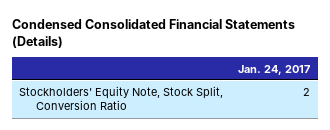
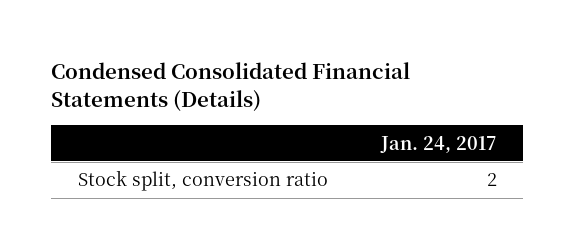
[19,86,224,111] Stockholders' Equity Note, Stock Split, Conversion Ratio -> [77,170,328,192] Stock split, conversion ratio

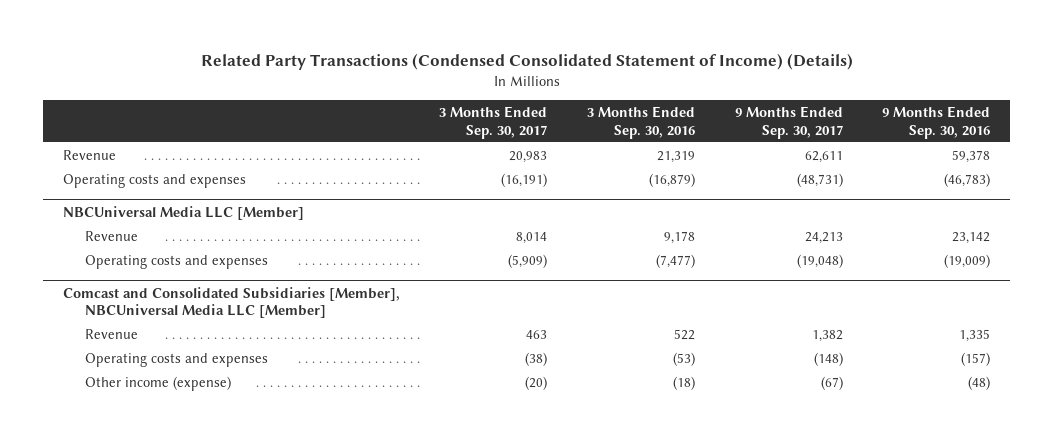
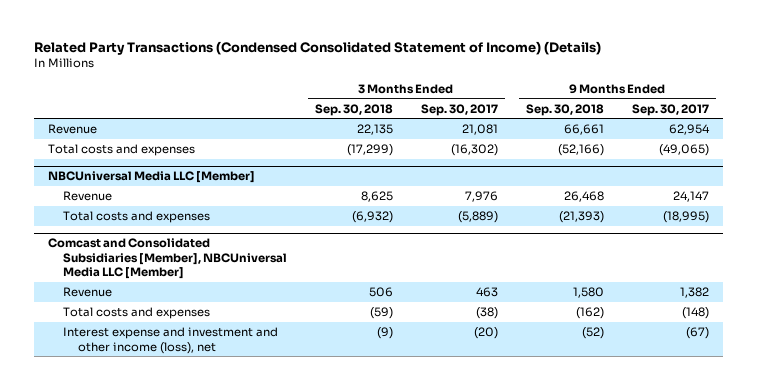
[587,106,696,139] 3 Months Ended Sep. 30, 2016 -> none
[882,106,991,139] 9 Months Ended Sep. 30, 2016 -> none
none -> [314,103,393,116] Sep. 30, 2018
none -> [525,103,604,116] Sep. 30, 2018
[509,150,548,163] 20,983 -> [461,124,498,136] 21,081
[804,150,843,163] 62,611 -> [668,124,710,136] 62,954
[62,173,246,188] Operating costs and expenses -> [47,144,195,157] Total costs and expenses
[501,172,548,187] (16,191) -> [450,144,498,157] (16,302)
[796,172,843,187] (48,731) -> [658,144,709,157] (49,065)
[516,231,548,244] 8,014 -> [464,191,498,203] 7,976
[804,231,843,244] 24,213 -> [672,191,709,203] 24,147
[84,254,268,269] Operating costs and expenses -> [62,211,210,224] Total costs and expenses
[508,253,548,268] (5,909) -> [457,211,498,224] (5,889)
[796,253,843,268] (19,048) -> [662,211,709,224] (18,995)
[84,352,268,367] Operating costs and expenses -> [62,307,210,320] Total costs and expenses
[84,375,231,391] Other income (expense) -> [62,327,278,354] Interest expense and investment and other income (loss), net

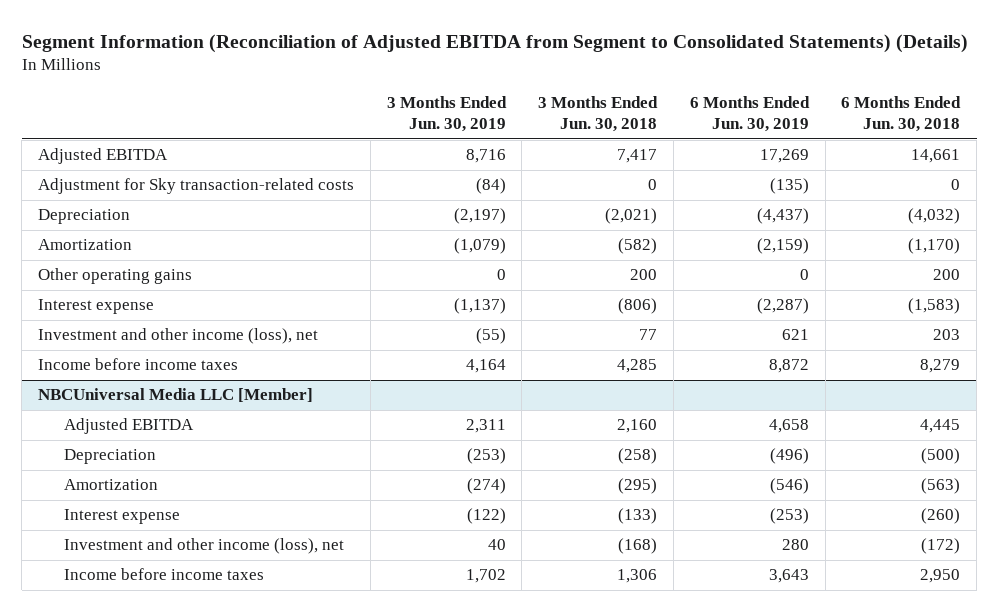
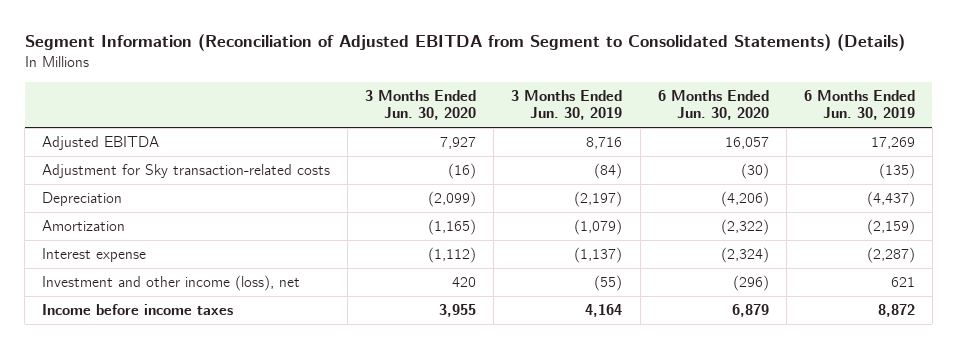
[538,95,659,133] 3 Months Ended Jun. 30, 2018 -> none
[841,95,962,133] 6 Months Ended Jun. 30, 2018 -> none
none -> [365,89,477,121] 3 Months Ended Jun. 30, 2020
none -> [657,89,769,121] 6 Months Ended Jun. 30, 2020
[38,268,193,285] Other operating gains -> none
[38,388,314,403] NBCUniversal Media LLC [Member] -> none
[64,418,195,435] Adjusted EBITDA -> none
[64,449,157,465] Depreciation -> none
[64,479,159,491] Amortization -> none
[64,509,181,525] Interest expense -> none
[64,538,345,555] Investment and other income (loss), net -> none
[64,568,265,581] Income before income taxes -> none

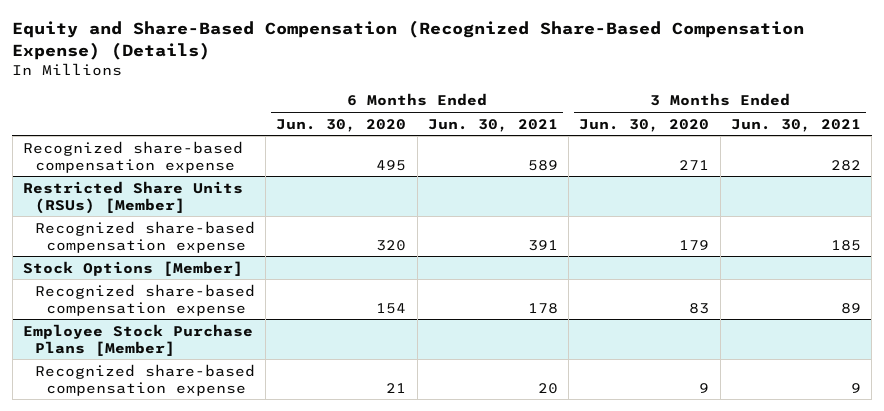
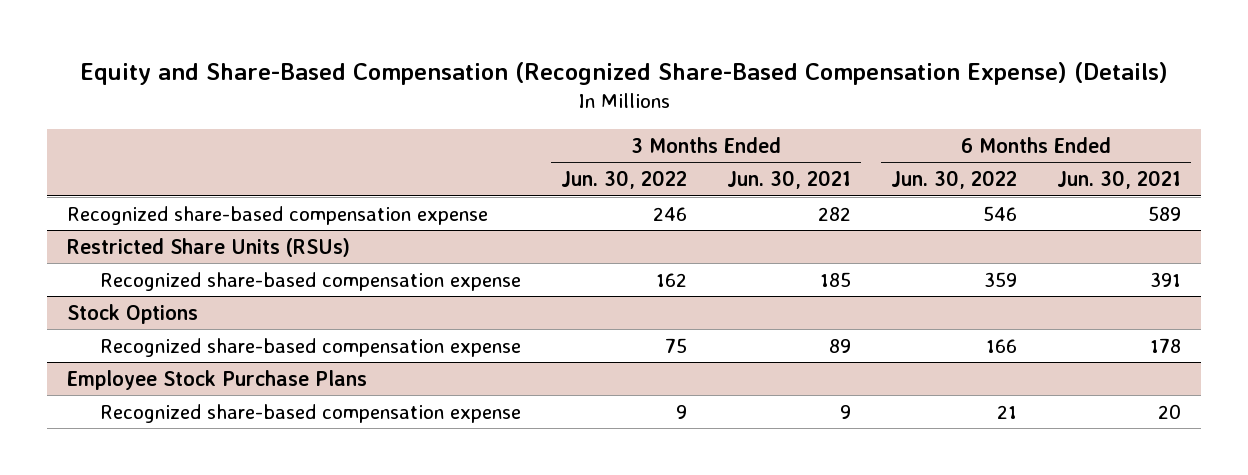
[276,118,407,132] Jun. 30, 2020 -> none
[579,118,710,132] Jun. 30, 2020 -> none
none -> [561,170,688,190] Jun. 30, 2022
none -> [891,170,1018,190] Jun. 30, 2022
[23,180,244,214] Restricted Share Units (RSUs) [Member] -> [66,237,350,257] Restricted Share Units (RSUs)
[23,260,244,276] Stock Options [Member] -> [66,303,198,324] Stock Options
[23,323,254,356] Employee Stock Purchase Plans [Member] -> [66,369,367,390] Employee Stock Purchase Plans

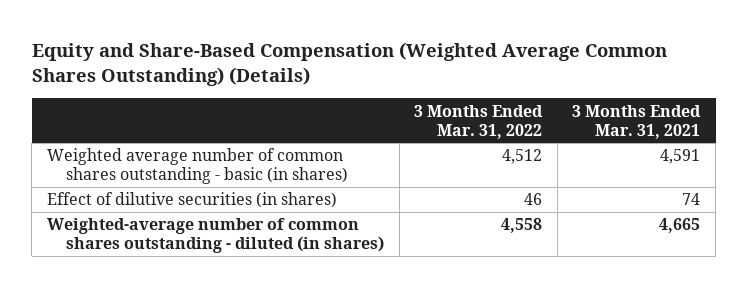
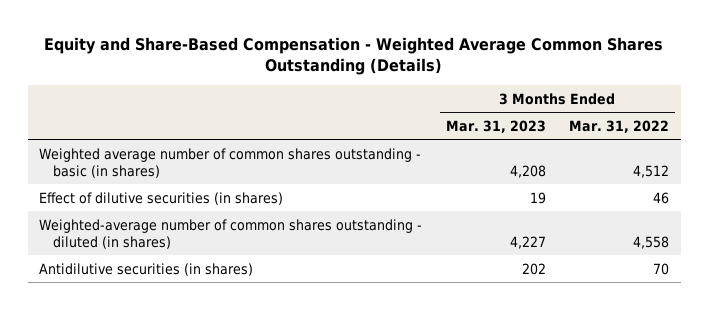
[31,42,667,87] Equity and Share-Based Compensation (Weighted Average Common Shares Outstanding) (Details) -> [44,36,664,76] Equity and Share-Based Compensation - Weighted Average Common Shares Outstanding (Details)
[572,104,702,139] 3 Months Ended Mar. 31, 2021 -> none
none -> [445,119,546,133] Mar. 31, 2023
none -> [39,262,254,276] Antidilutive securities (in shares)

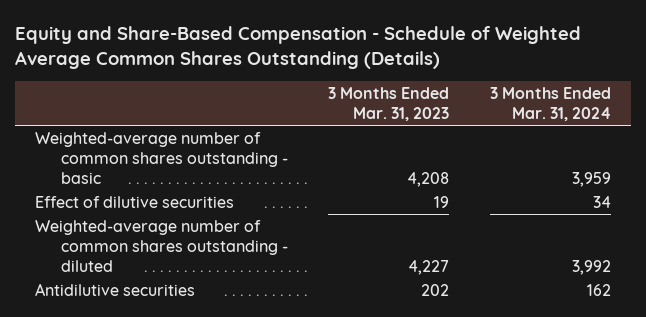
[44,36,664,76] Equity and Share-Based Compensation - Weighted Average Common Shares Outstanding (Details) -> [15,26,582,70] Equity and Share-Based Compensation - Schedule of Weighted Average Common Shares Outstanding (Details)
[569,119,670,133] Mar. 31, 2022 -> none
none -> [490,87,612,122] 3 Months Ended Mar. 31, 2024
[39,147,422,178] Weighted average number of common shares outstanding - basic (in shares) -> [35,131,288,184] Weighted-average number of common shares outstanding - basic
[39,191,284,205] Effect of dilutive securities (in shares) -> [35,195,235,208] Effect of dilutive securities
[39,218,423,249] Weighted-average number of common shares outstanding - diluted (in shares) -> [35,219,288,272] Weighted-average number of common shares outstanding - diluted
[39,262,254,276] Antidilutive securities (in shares) -> [35,282,196,296] Antidilutive securities

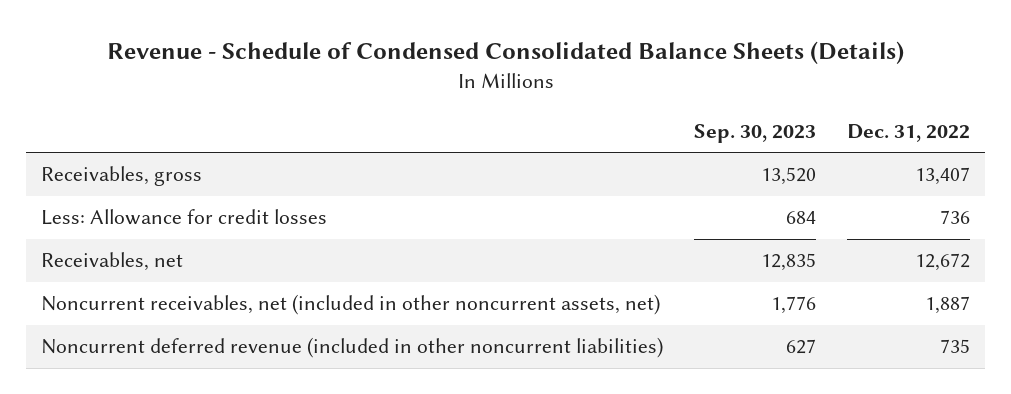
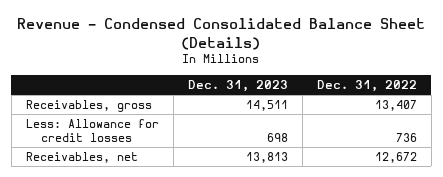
[106,41,904,65] Revenue - Schedule of Condensed Consolidated Balance Sheets (Details) -> [17,18,426,50] Revenue - Condensed Consolidated Balance Sheet (Details)
[694,123,817,143] Sep. 30, 2023 -> none
none -> [187,80,288,93] Dec. 31, 2023
[41,294,661,316] Noncurrent receivables, net (included in other noncurrent assets, net) -> none
[41,337,664,359] Noncurrent deferred revenue (included in other noncurrent liabilities) -> none

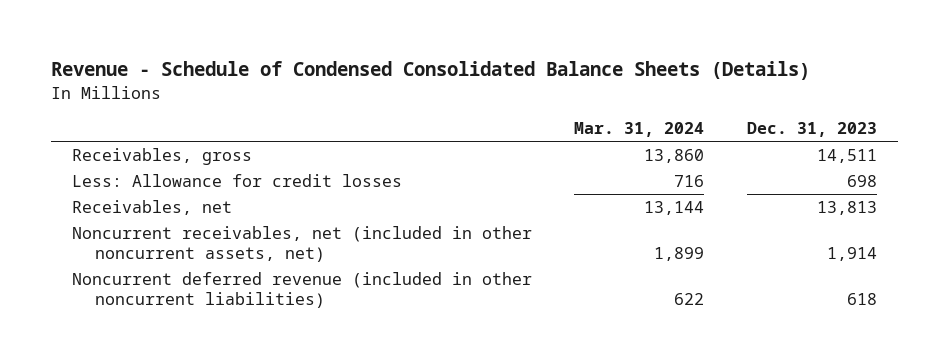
[17,18,426,50] Revenue - Condensed Consolidated Balance Sheet (Details) -> [50,61,810,81] Revenue - Schedule of Condensed Consolidated Balance Sheets (Details)
[316,80,417,93] Dec. 31, 2022 -> none
none -> [574,122,705,138] Mar. 31, 2024
none -> [71,226,532,263] Noncurrent receivables, net (included in other noncurrent assets, net)
none -> [71,272,532,309] Noncurrent deferred revenue (included in other noncurrent liabilities)

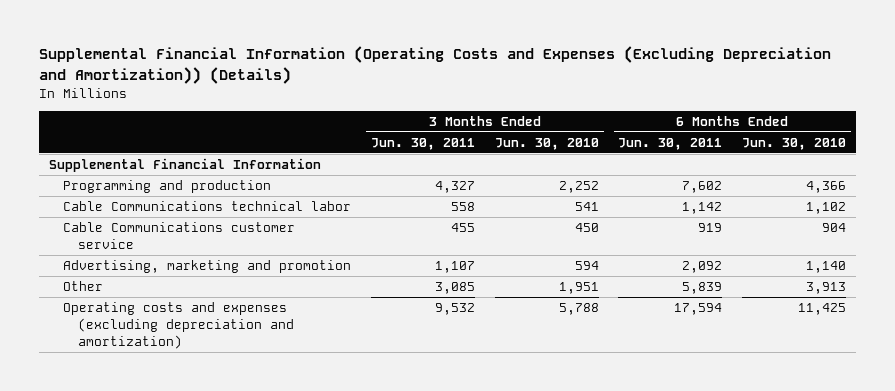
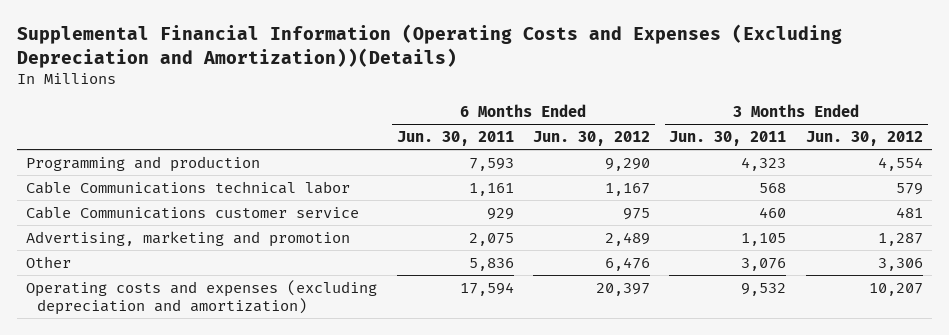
[38,46,831,84] Supplemental Financial Information (Operating Costs and Expenses (Excluding Depreciation and Amortization)) (Details) -> [16,24,842,68] Supplemental Financial Information (Operating Costs and Expenses (Excluding Depreciation and Amortization))(Details)
[494,137,599,150] Jun. 30, 2010 -> none
[742,137,847,150] Jun. 30, 2010 -> none
none -> [533,130,651,146] Jun. 30, 2012
none -> [805,130,923,146] Jun. 30, 2012
[48,158,321,173] Supplemental Financial Information -> none
[434,181,475,194] 4,327 -> [741,156,787,171] 4,323
[682,181,723,194] 7,602 -> [468,157,514,171] 7,593
[450,202,475,212] 558 -> [759,182,787,193] 568
[682,202,723,215] 1,142 -> [468,182,514,196] 1,161
[450,223,475,233] 455 -> [759,206,787,218] 460
[698,223,723,233] 919 -> [486,207,514,220] 929
[434,261,475,274] 1,107 -> [741,232,787,246] 1,105
[682,261,723,274] 2,092 -> [468,232,514,246] 2,075
[434,282,475,295] 3,085 -> [741,257,787,271] 3,076
[682,282,723,295] 5,839 -> [468,257,514,271] 5,836

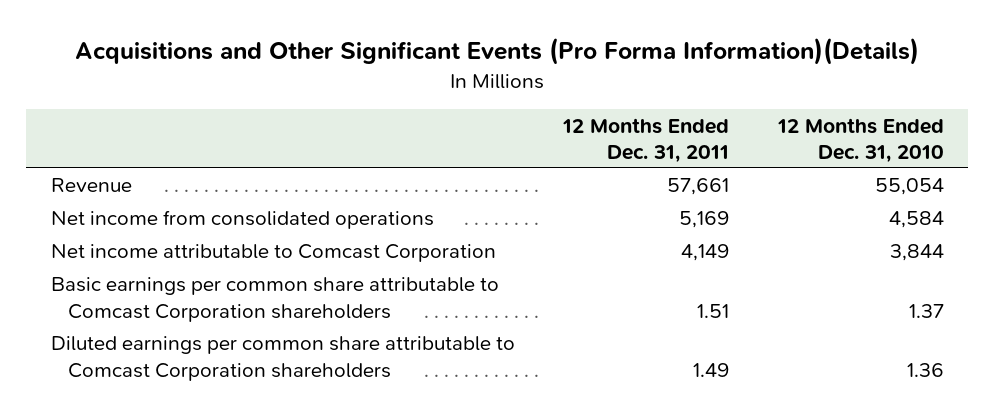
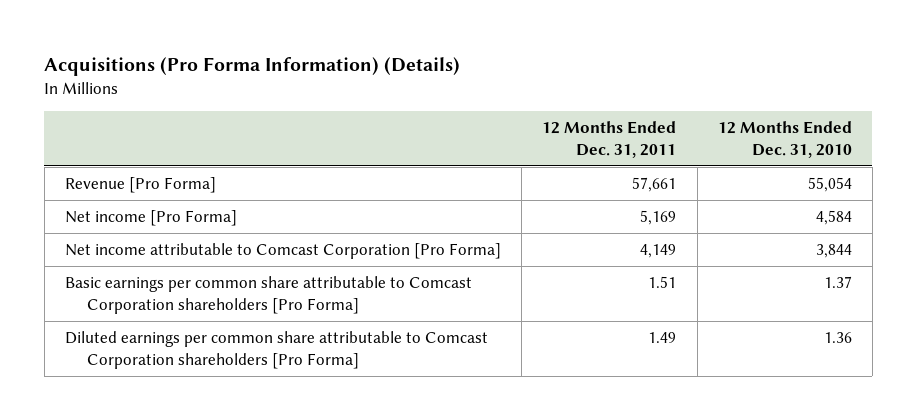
[75,37,920,66] Acquisitions and Other Significant Events (Pro Forma Information)(Details) -> [44,56,461,76] Acquisitions (Pro Forma Information) (Details)
[50,178,132,193] Revenue -> [65,177,217,194] Revenue [Pro Forma]
[50,210,434,230] Net income from consolidated operations -> [65,210,238,227] Net income [Pro Forma]
[50,244,496,263] Net income attributable to Comcast Corporation -> [65,243,502,260] Net income attributable to Comcast Corporation [Pro Forma]
[50,277,499,322] Basic earnings per common share attributable to Comcast Corporation shareholders -> [65,276,473,315] Basic earnings per common share attributable to Comcast Corporation shareholders [Pro Forma]
[50,336,515,381] Diluted earnings per common share attributable to Comcast Corporation shareholders -> [65,331,489,370] Diluted earnings per common share attributable to Comcast Corporation shareholders [Pro Forma]

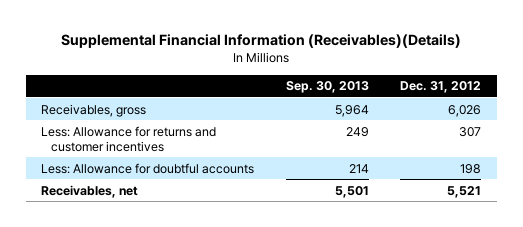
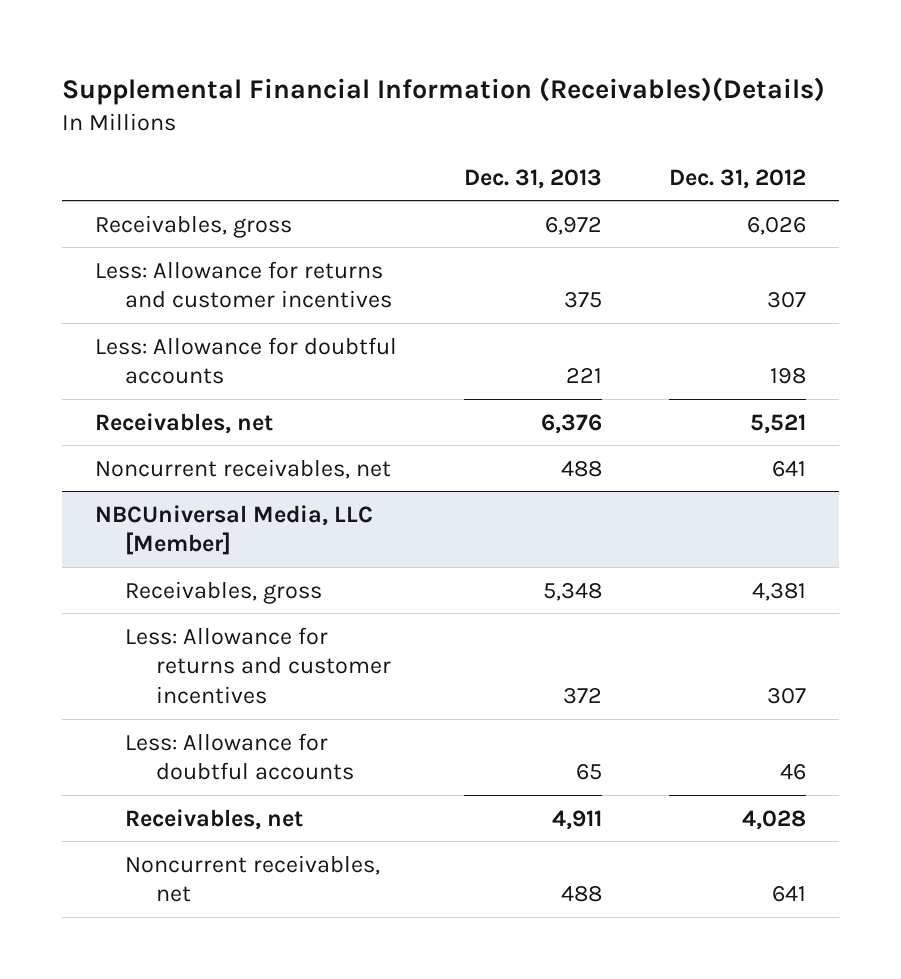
[285,81,369,94] Sep. 30, 2013 -> none
none -> [464,168,603,189] Dec. 31, 2013
none -> [95,458,392,479] Noncurrent receivables, net
none -> [95,504,374,556] NBCUniversal Media, LLC [Member]
none -> [125,580,323,604] Receivables, gross
none -> [125,626,391,704] Less: Allowance for returns and customer incentives
none -> [125,732,354,781] Less: Allowance for doubtful accounts
none -> [125,808,304,830] Receivables, net
none -> [125,854,381,903] Noncurrent receivables, net

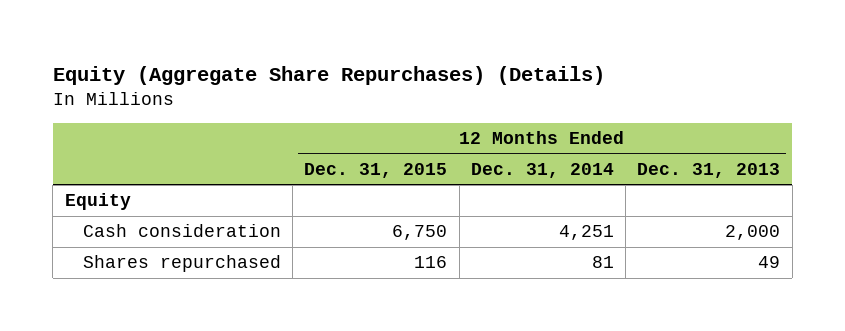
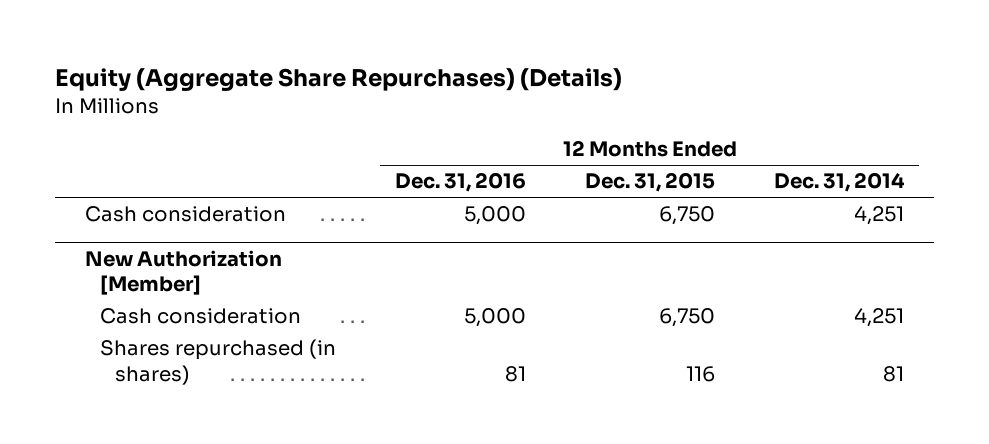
[637,162,781,178] Dec. 31, 2013 -> none
none -> [394,172,526,193] Dec. 31, 2016
[64,193,131,211] Equity -> none
none -> [84,249,282,296] New Authorization [Member]
none -> [99,308,301,325] Cash consideration
[82,255,281,273] Shares repurchased -> [99,339,336,385] Shares repurchased (in shares)

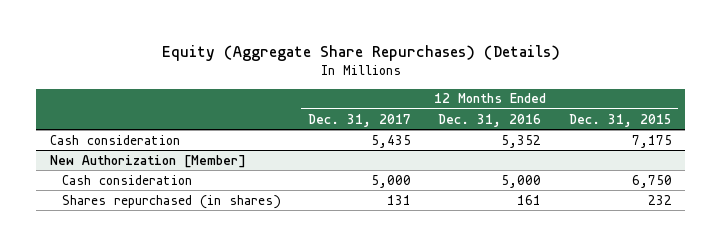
[774,172,906,193] Dec. 31, 2014 -> none
none -> [307,113,411,127] Dec. 31, 2017
[463,206,526,226] 5,000 -> [501,134,542,148] 5,352
[659,206,716,226] 6,750 -> [631,134,672,148] 7,175
[504,365,526,382] 81 -> [517,194,542,205] 161
[686,365,716,382] 116 -> [647,194,672,205] 232

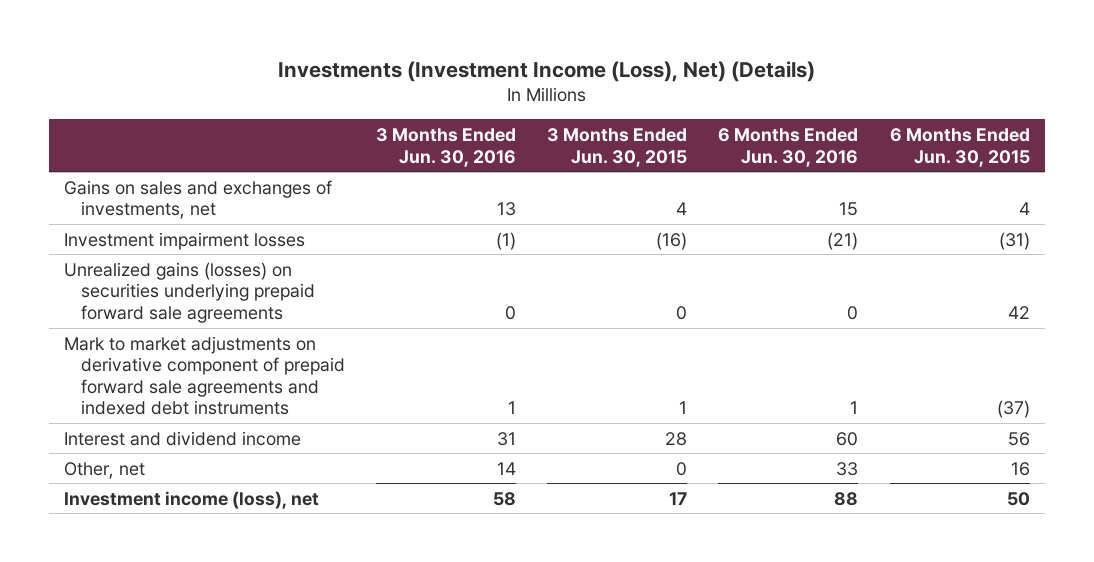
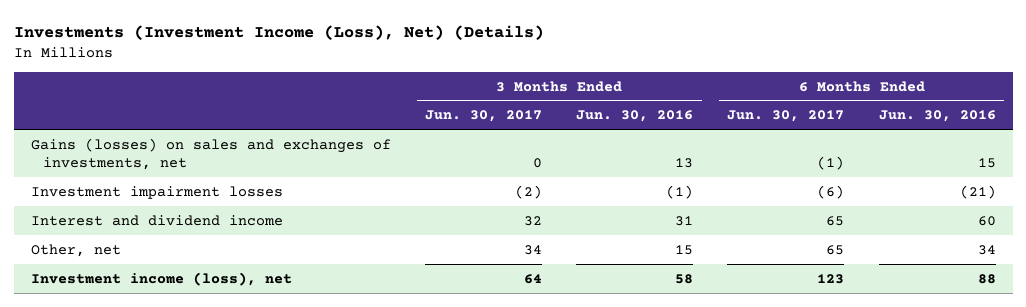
[547,127,688,167] 3 Months Ended Jun. 30, 2015 -> none
[889,127,1030,167] 6 Months Ended Jun. 30, 2015 -> none
none -> [425,110,543,123] Jun. 30, 2017
none -> [727,110,845,123] Jun. 30, 2017
[64,179,333,220] Gains on sales and exchanges of investments, net -> [30,137,391,170] Gains (losses) on sales and exchanges of investments, net
[64,261,316,323] Unrealized gains (losses) on securities underlying prepaid forward sale agreements -> none
[64,335,346,416] Mark to market adjustments on derivative component of prepaid forward sale agreements and indexed debt instruments -> none
[497,461,517,475] 14 -> [675,244,694,255] 15
[836,461,859,476] 33 -> [977,244,996,255] 34

